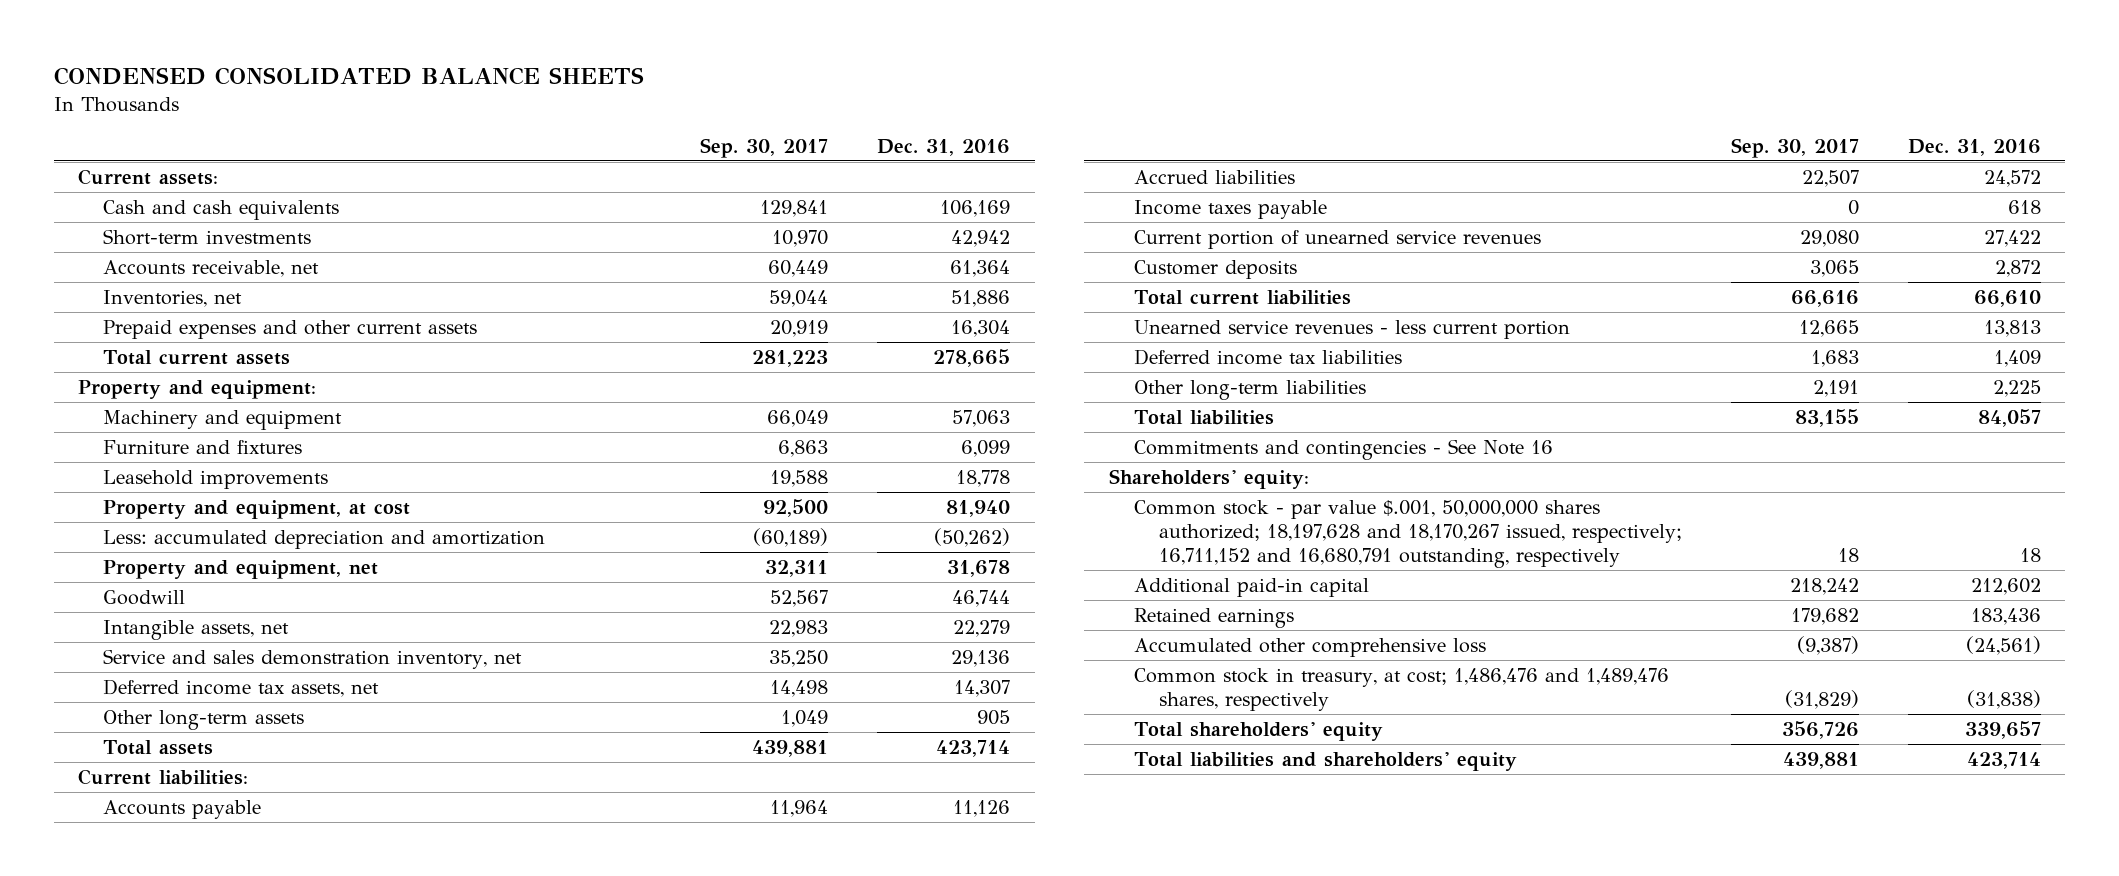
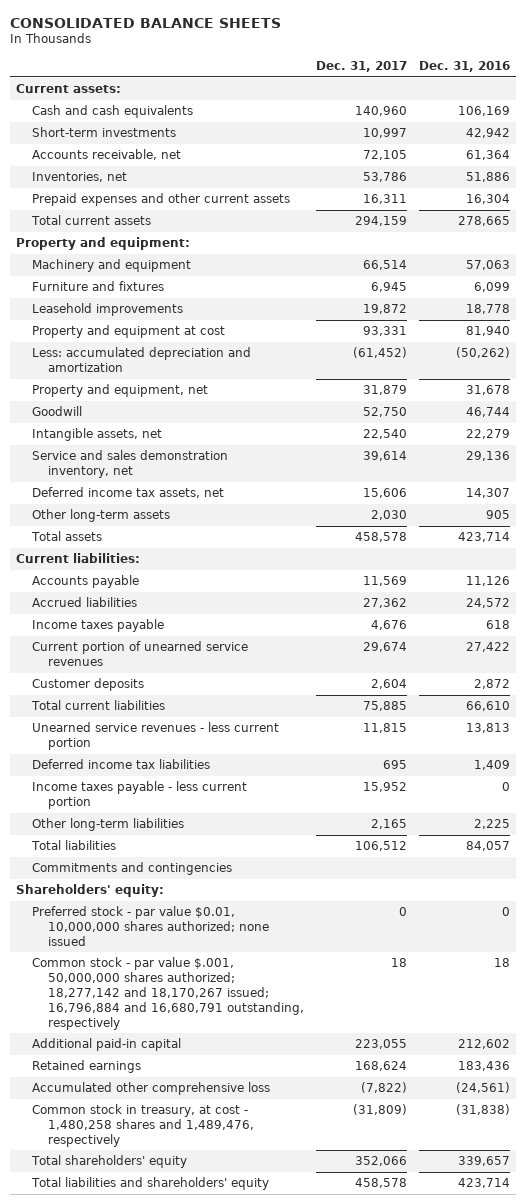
[53,67,644,86] CONDENSED CONSOLIDATED BALANCE SHEETS -> [9,17,281,28] CONSOLIDATED BALANCE SHEETS
[700,137,829,158] Sep. 30, 2017 -> none
none -> [315,61,407,73] Dec. 31, 2017
[103,499,411,519] Property and equipment, at cost -> [31,325,225,339] Property and equipment at cost
none -> [31,781,247,809] Income taxes payable - less current portion
[1133,438,1553,460] Commitments and contingencies - See Note 16 -> [31,862,232,876] Commitments and contingencies
none -> [31,906,270,946] Preferred stock - par value $0.01, 10,000,000 shares authorized; none issued
[1133,499,1682,568] Common stock - par value $.001, 50,000,000 shares authorized; 18,197,628 and 18,170,267 issued, respectively; 16,711,152 and 16,680,791 outstanding, respectively -> [31,957,305,1030] Common stock - par value $.001, 50,000,000 shares authorized; 18,277,142 and 18,170,267 issued; 16,796,884 and 16,680,791 outstanding, respectively
[1133,667,1669,711] Common stock in treasury, at cost; 1,486,476 and 1,489,476 shares, respectively -> [31,1104,255,1147] Common stock in treasury, at cost - 1,480,258 shares and 1,489,476, respectively

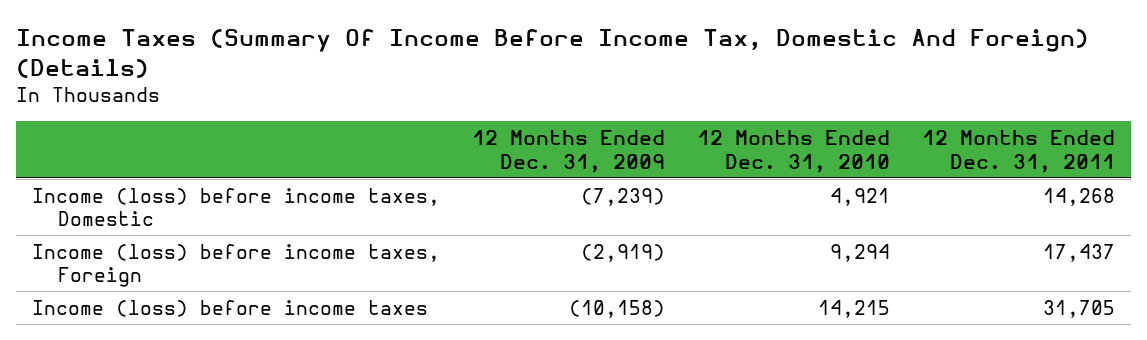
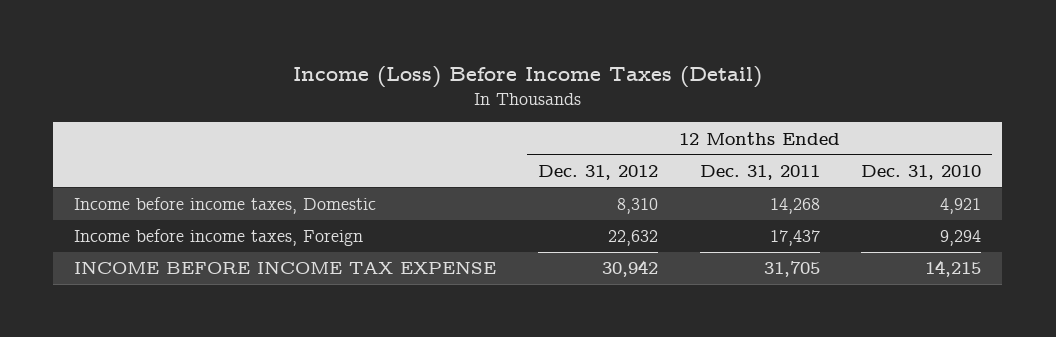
[16,29,1090,79] Income Taxes (Summary Of Income Before Income Tax, Domestic And Foreign) (Details) -> [292,65,762,88] Income (Loss) Before Income Taxes (Detail)
[472,129,666,173] 12 Months Ended Dec. 31, 2009 -> none
none -> [537,164,658,180] Dec. 31, 2012
[32,187,441,227] Income (loss) before income taxes, Domestic -> [74,197,377,215] Income before income taxes, Domestic
[32,243,441,288] Income (loss) before income taxes, Foreign -> [74,229,364,247] Income before income taxes, Foreign
[32,299,429,317] Income (loss) before income taxes -> [74,261,497,275] INCOME BEFORE INCOME TAX EXPENSE

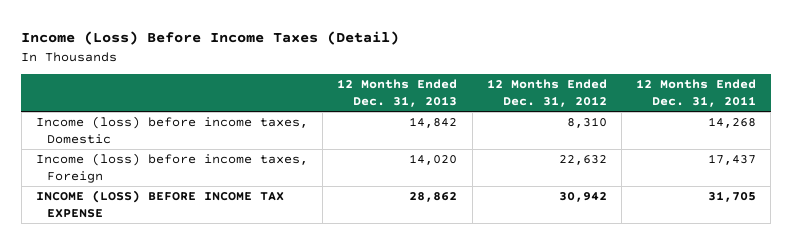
[861,164,982,180] Dec. 31, 2010 -> none
none -> [337,79,458,107] 12 Months Ended Dec. 31, 2013
[74,197,377,215] Income before income taxes, Domestic -> [35,116,308,144] Income (loss) before income taxes, Domestic
[74,229,364,247] Income before income taxes, Foreign -> [35,153,308,183] Income (loss) before income taxes, Foreign
[74,261,497,275] INCOME BEFORE INCOME TAX EXPENSE -> [35,190,284,218] INCOME (LOSS) BEFORE INCOME TAX EXPENSE

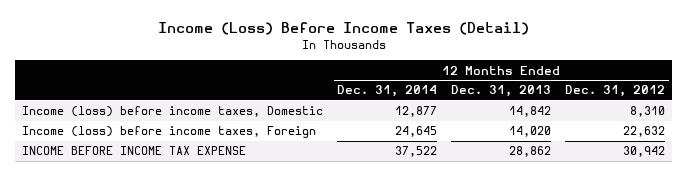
[636,79,757,107] 12 Months Ended Dec. 31, 2011 -> none
none -> [337,85,438,98] Dec. 31, 2014
[35,190,284,218] INCOME (LOSS) BEFORE INCOME TAX EXPENSE -> [22,146,247,156] INCOME BEFORE INCOME TAX EXPENSE

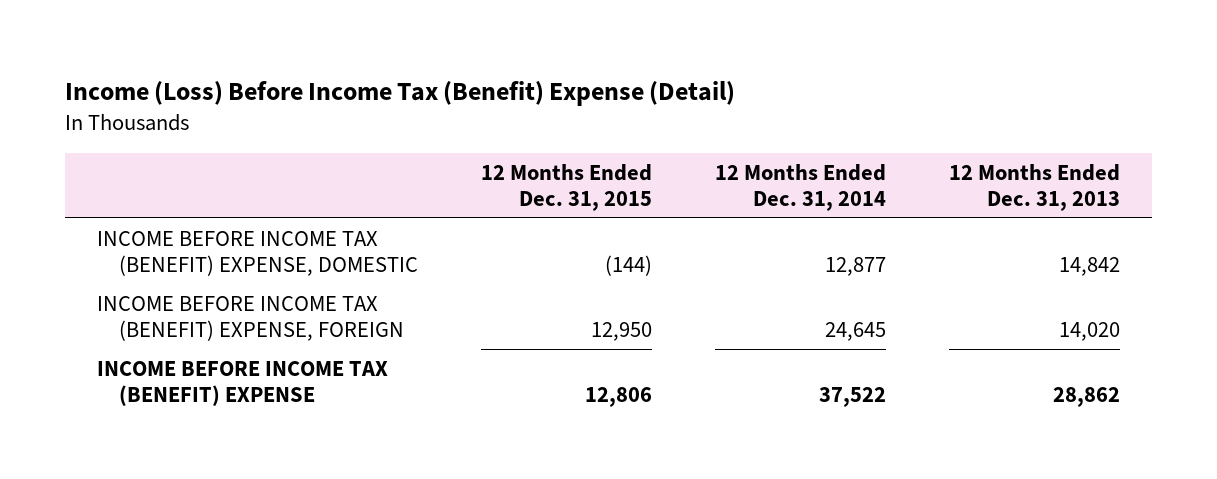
[157,22,529,36] Income (Loss) Before Income Taxes (Detail) -> [65,80,736,106] Income (Loss) Before Income Tax (Benefit) Expense (Detail)
[565,85,666,98] Dec. 31, 2012 -> none
none -> [480,163,652,211] 12 Months Ended Dec. 31, 2015
[22,106,324,118] Income (loss) before income taxes, Domestic -> [96,231,418,276] INCOME BEFORE INCOME TAX (BENEFIT) EXPENSE, DOMESTIC
[22,126,317,139] Income (loss) before income taxes, Foreign -> [96,296,404,341] INCOME BEFORE INCOME TAX (BENEFIT) EXPENSE, FOREIGN
[22,146,247,156] INCOME BEFORE INCOME TAX EXPENSE -> [96,361,388,406] INCOME BEFORE INCOME TAX (BENEFIT) EXPENSE

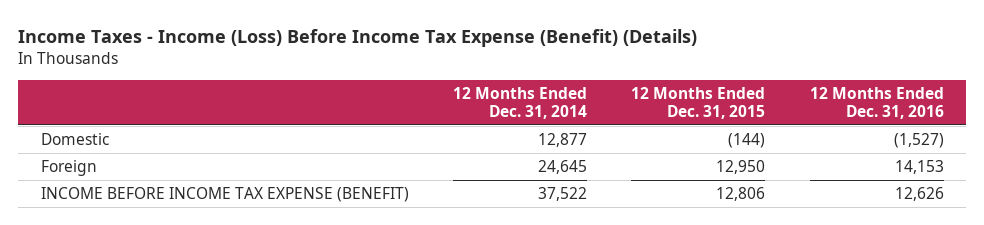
[65,80,736,106] Income (Loss) Before Income Tax (Benefit) Expense (Detail) -> [18,28,698,47] Income Taxes - Income (Loss) Before Income Tax Expense (Benefit) (Details)
[949,163,1121,211] 12 Months Ended Dec. 31, 2013 -> none
none -> [809,86,944,120] 12 Months Ended Dec. 31, 2016
[96,231,418,276] INCOME BEFORE INCOME TAX (BENEFIT) EXPENSE, DOMESTIC -> [40,133,109,146] Domestic
[96,296,404,341] INCOME BEFORE INCOME TAX (BENEFIT) EXPENSE, FOREIGN -> [40,160,97,177] Foreign
[96,361,388,406] INCOME BEFORE INCOME TAX (BENEFIT) EXPENSE -> [40,187,409,203] INCOME BEFORE INCOME TAX EXPENSE (BENEFIT)

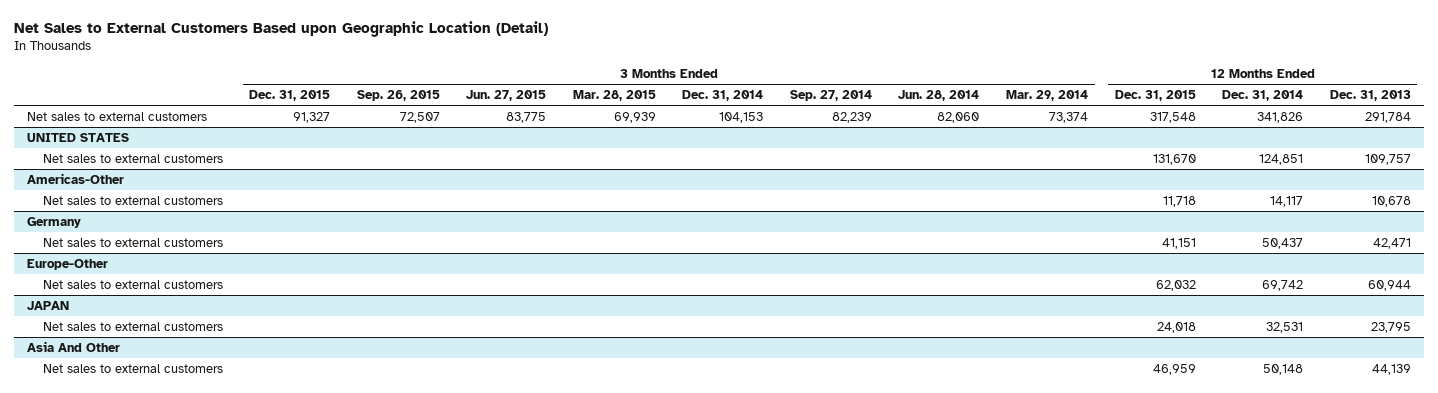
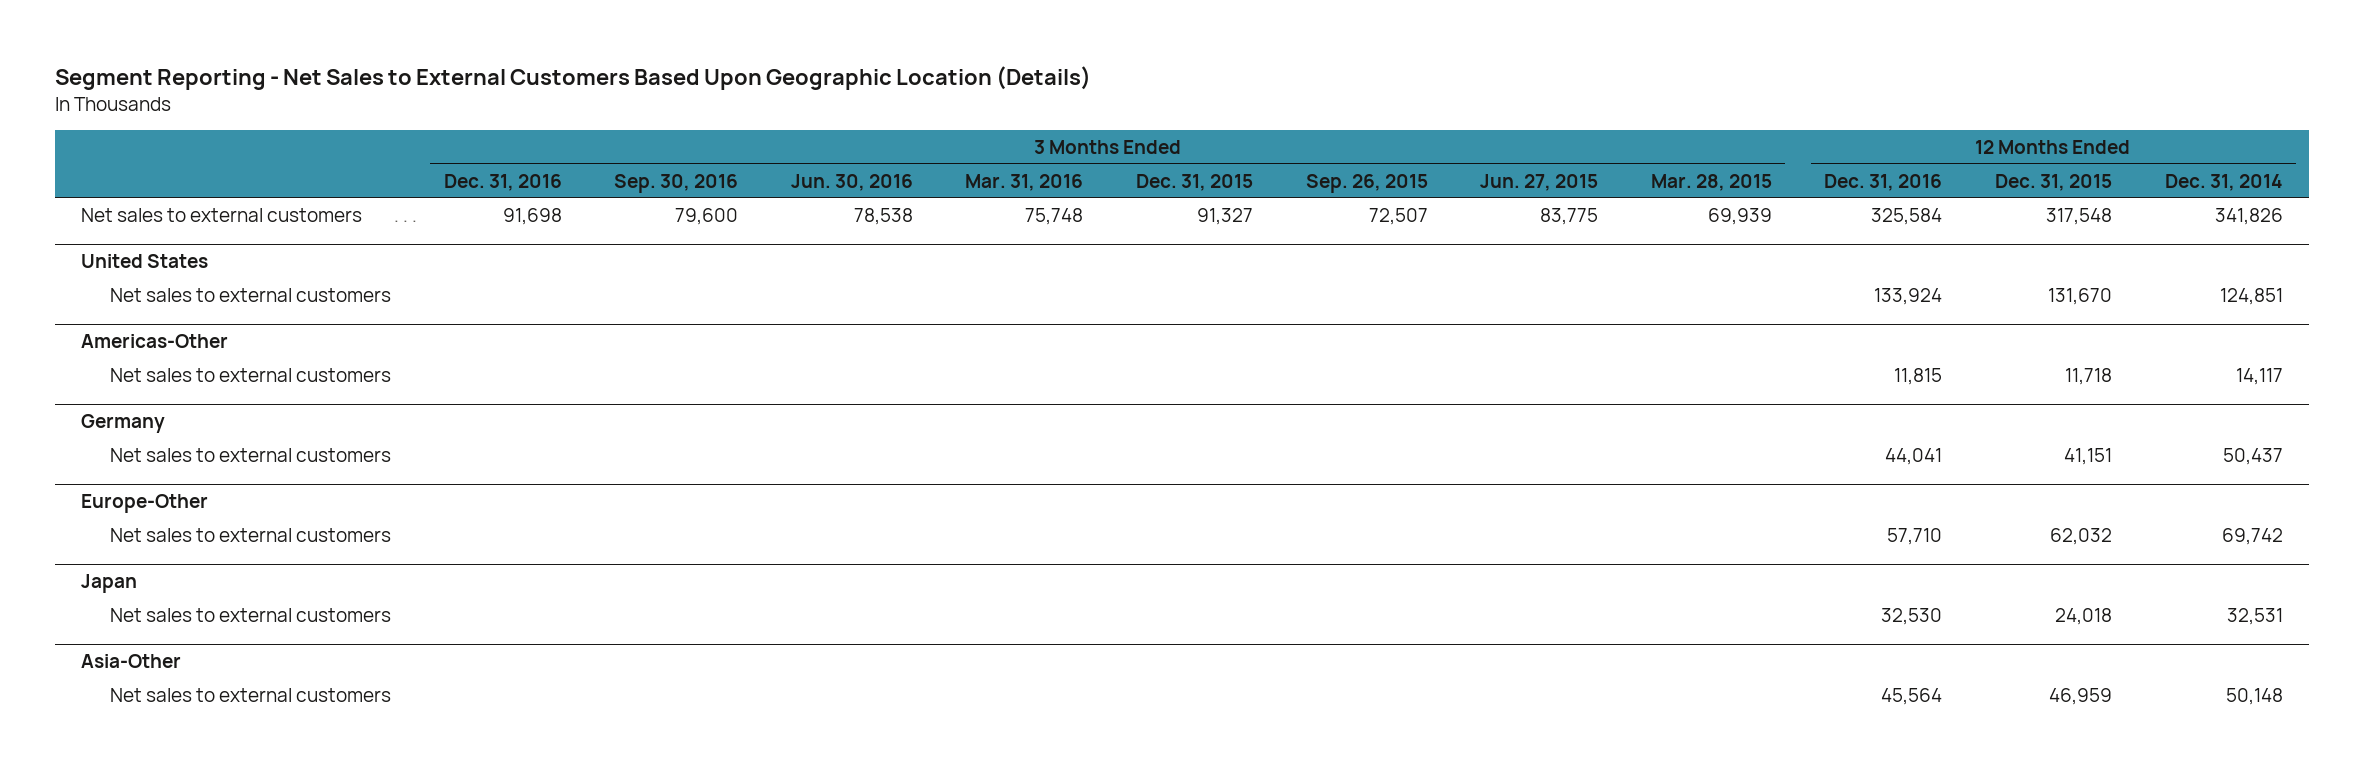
[13,21,548,38] Net Sales to External Customers Based upon Geographic Location (Detail) -> [54,65,1091,90] Segment Reporting - Net Sales to External Customers Based Upon Geographic Location (Details)
[682,90,764,102] Dec. 31, 2014 -> none
[789,90,872,102] Sep. 27, 2014 -> none
[898,90,980,102] Jun. 28, 2014 -> none
[1005,90,1088,102] Mar. 29, 2014 -> none
[1329,90,1411,102] Dec. 31, 2013 -> none
none -> [443,173,562,191] Dec. 31, 2016
none -> [614,173,739,193] Sep. 30, 2016
none -> [790,173,913,191] Jun. 30, 2016
none -> [965,173,1084,191] Mar. 31, 2016
none -> [1824,173,1943,191] Dec. 31, 2016
[27,132,130,142] UNITED STATES -> [81,254,209,269] United States
[27,300,70,310] JAPAN -> [81,574,138,594] Japan
[27,340,121,352] Asia And Other -> [81,654,182,669] Asia-Other

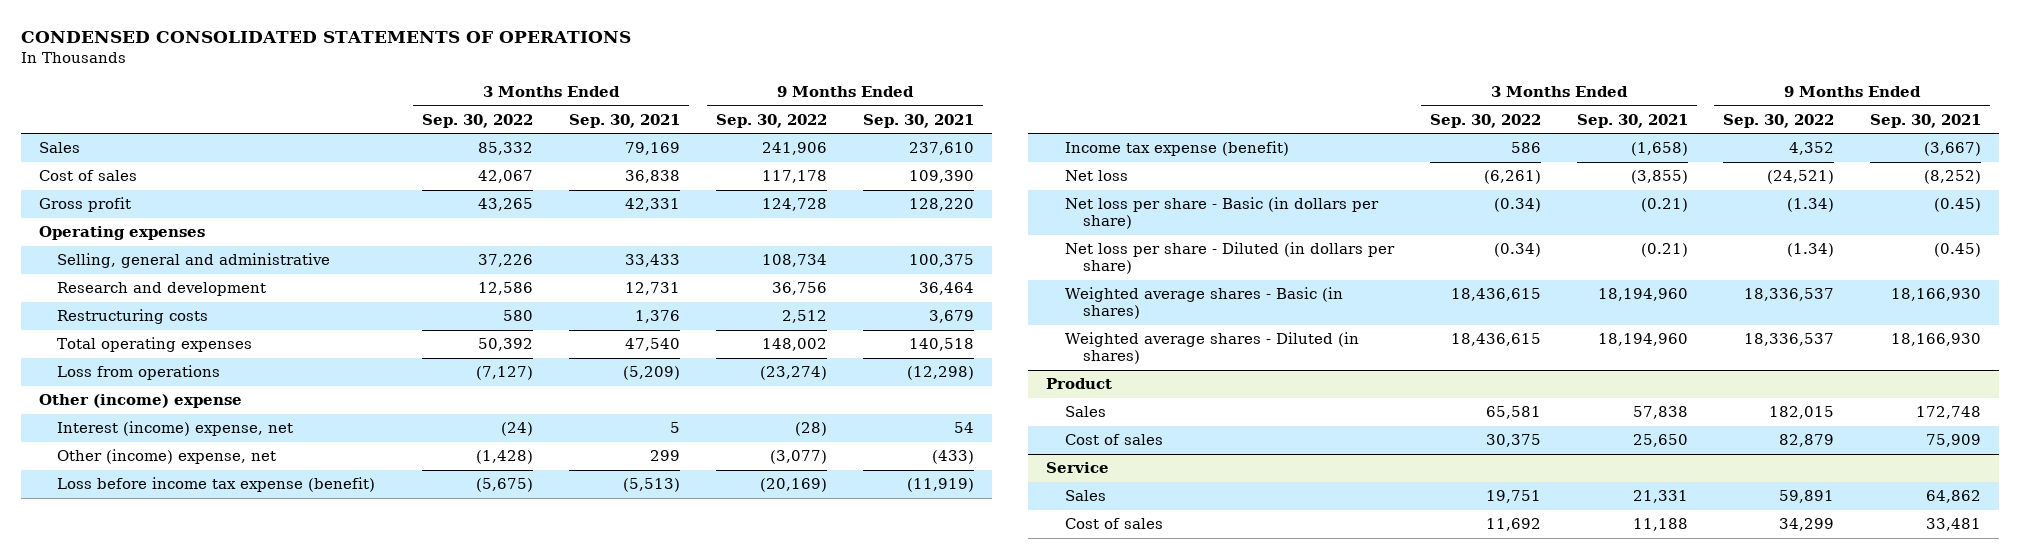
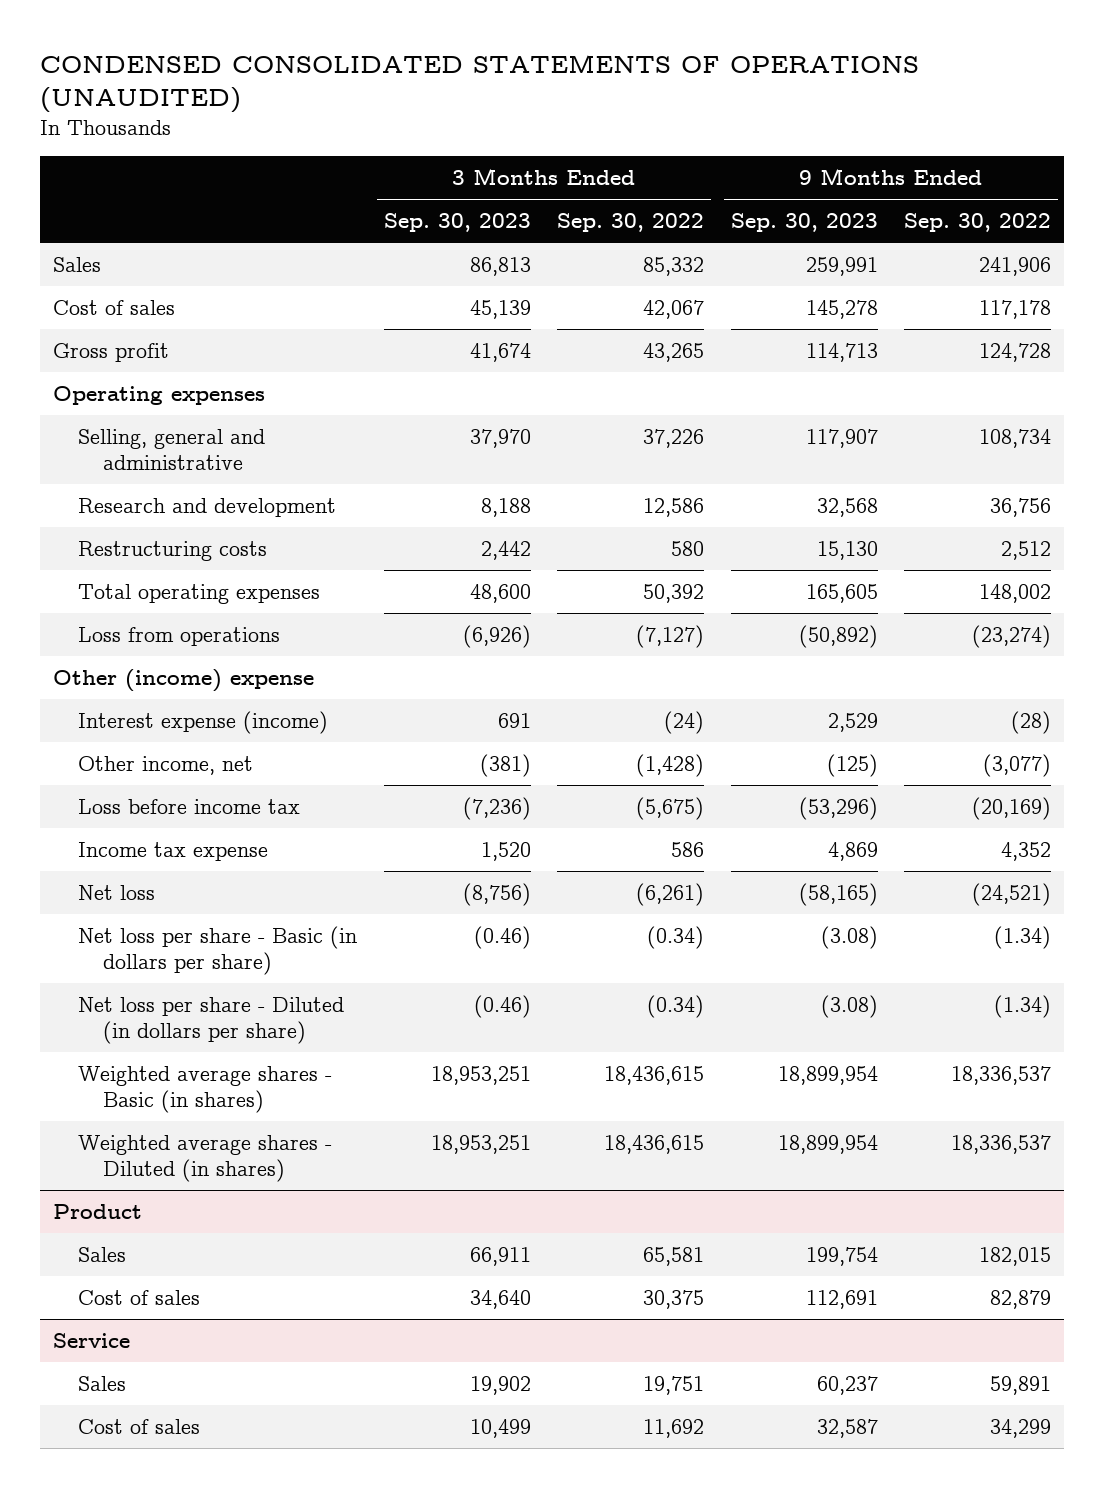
[20,31,631,44] CONDENSED CONSOLIDATED STATEMENTS OF OPERATIONS -> [39,54,919,114] CONDENSED CONSOLIDATED STATEMENTS OF OPERATIONS (UNAUDITED)
[568,113,680,128] Sep. 30, 2021 -> none
[862,113,974,128] Sep. 30, 2021 -> none
none -> [383,213,531,233] Sep. 30, 2023
none -> [730,213,878,233] Sep. 30, 2023
[56,421,293,437] Interest (income) expense, net -> [78,710,329,734] Interest expense (income)
[56,449,276,465] Other (income) expense, net -> [78,755,254,775] Other income, net
[56,477,375,493] Loss before income tax expense (benefit) -> [78,798,301,814] Loss before income tax
[1064,141,1289,157] Income tax expense (benefit) -> [78,841,269,861] Income tax expense

